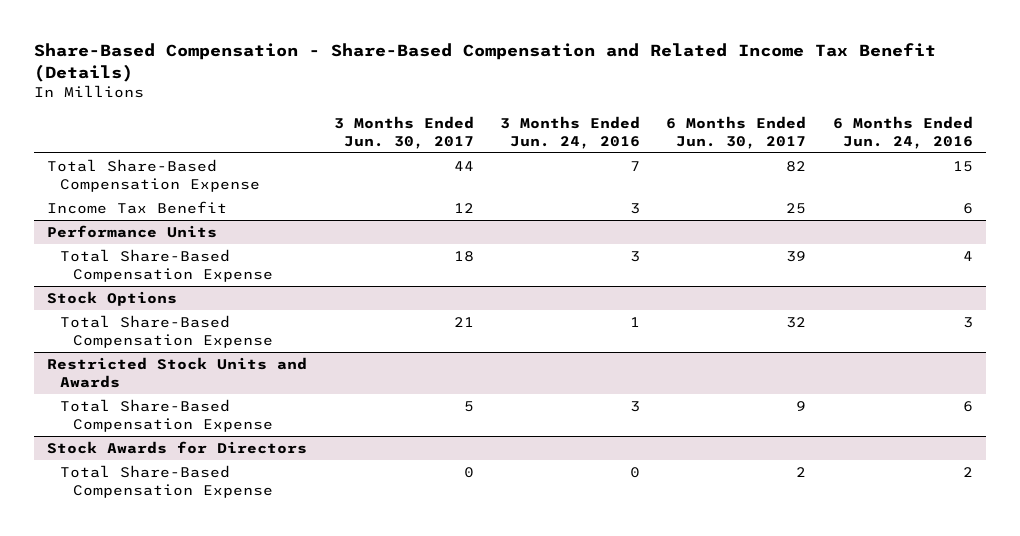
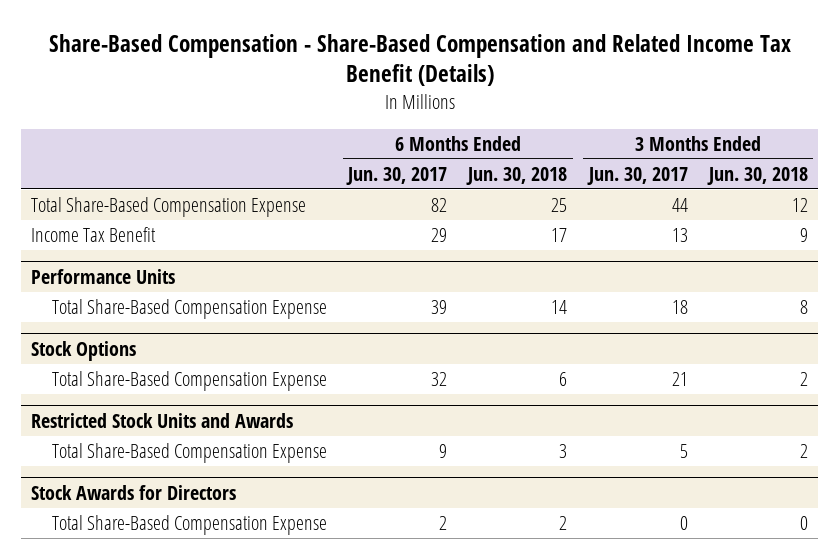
[500,116,641,149] 3 Months Ended Jun. 24, 2016 -> none
[832,116,973,149] 6 Months Ended Jun. 24, 2016 -> none
none -> [466,166,568,185] Jun. 30, 2018
none -> [706,166,808,185] Jun. 30, 2018
[453,203,474,214] 12 -> [671,227,688,242] 13
[786,203,807,215] 25 -> [431,227,448,242] 29

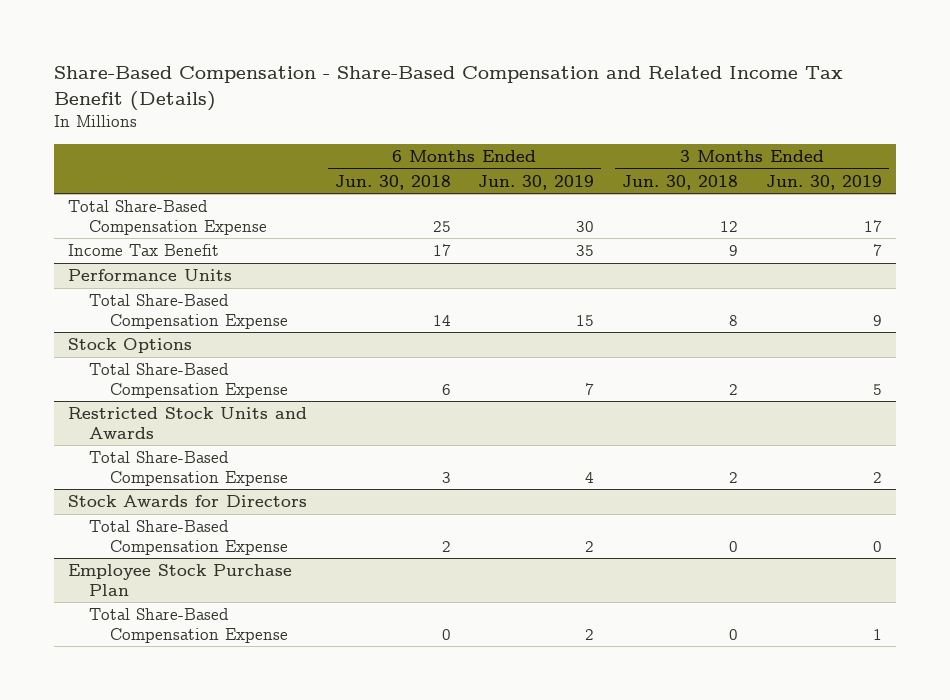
[346,166,448,185] Jun. 30, 2017 -> none
[586,166,688,185] Jun. 30, 2017 -> none
none -> [478,174,595,190] Jun. 30, 2019
none -> [766,174,883,190] Jun. 30, 2019
none -> [67,564,292,596] Employee Stock Purchase Plan
none -> [88,608,288,643] Total Share-Based Compensation Expense

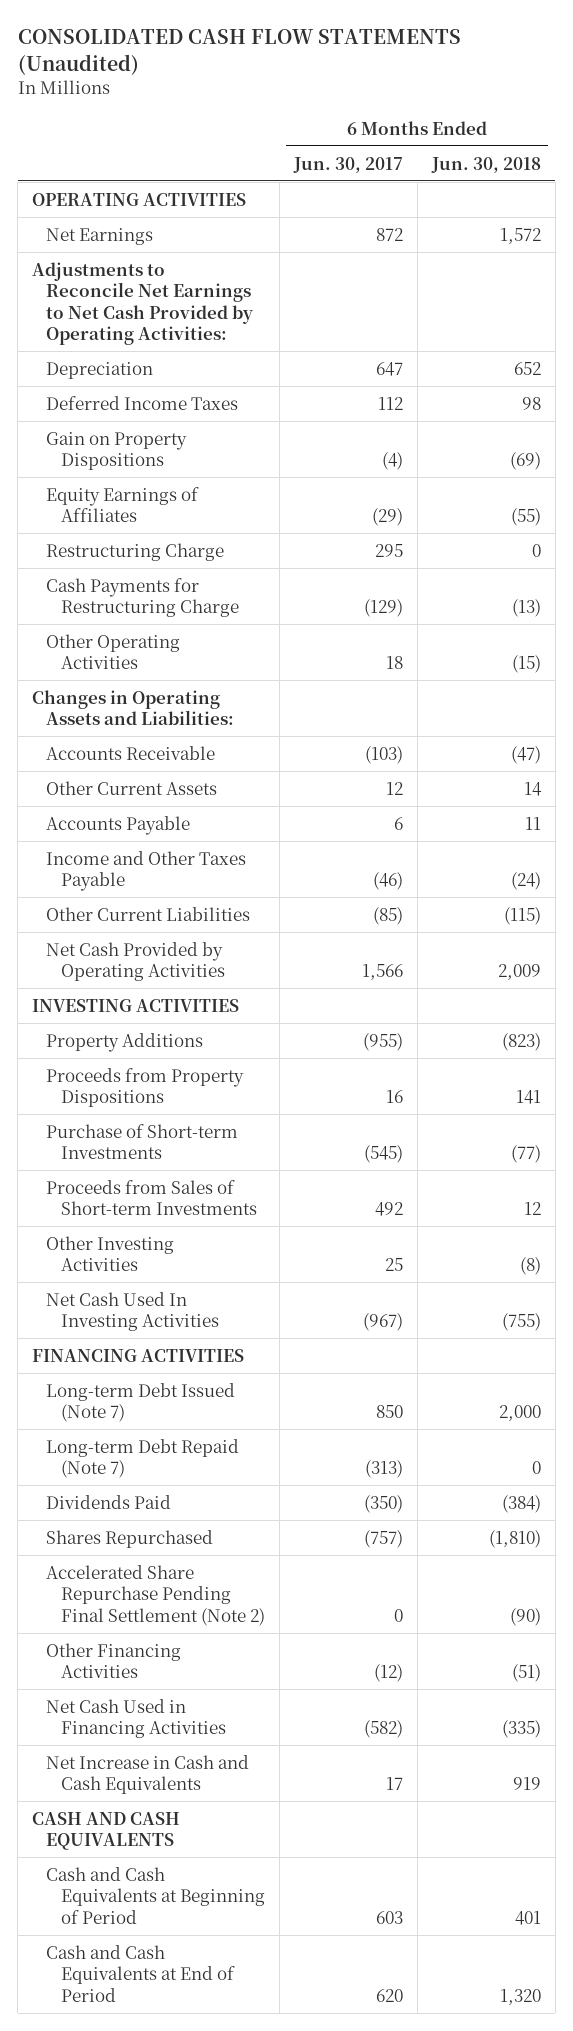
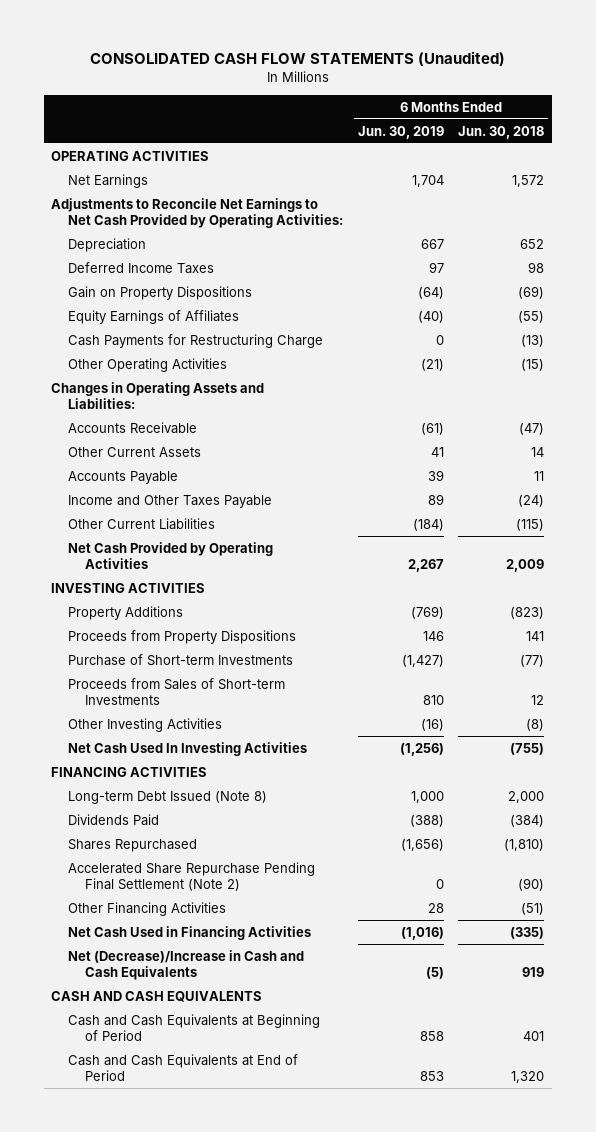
[292,156,403,173] Jun. 30, 2017 -> none
none -> [357,125,444,139] Jun. 30, 2019
[46,542,225,561] Restructuring Charge -> none
[46,1438,240,1479] Long-term Debt Repaid (Note 7) -> none
[46,1382,236,1423] Long-term Debt Issued (Note 7) -> [67,790,267,804] Long-term Debt Issued (Note 8)
[46,1754,250,1795] Net Increase in Cash and Cash Equivalents -> [67,949,304,980] Net (Decrease)/Increase in Cash and Cash Equivalents

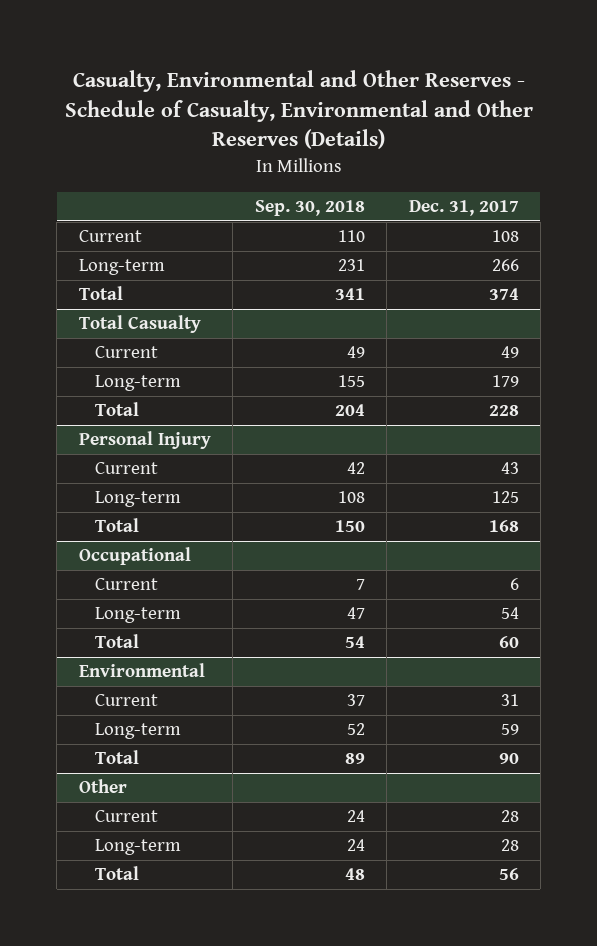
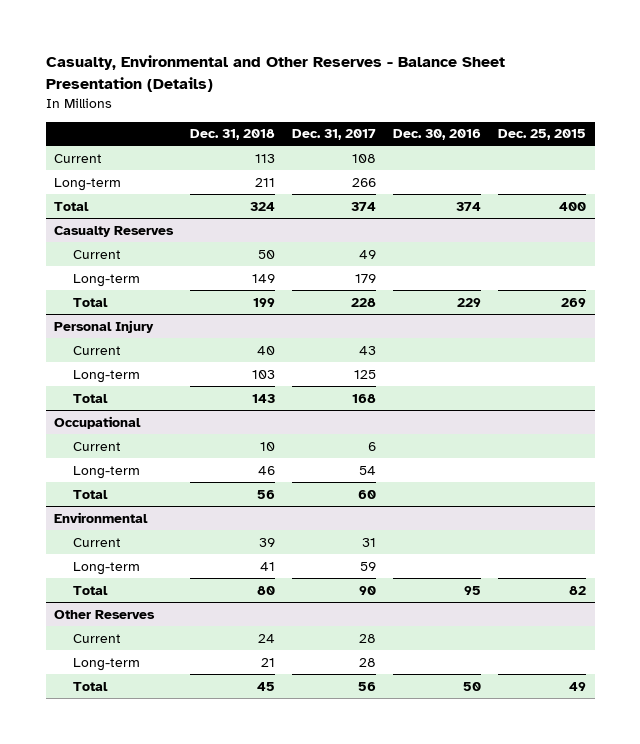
[64,69,533,150] Casualty, Environmental and Other Reserves - Schedule of Casualty, Environmental and Other Reserves (Details) -> [45,55,505,92] Casualty, Environmental and Other Reserves - Balance Sheet Presentation (Details)
[254,200,365,217] Sep. 30, 2018 -> none
none -> [190,129,276,141] Dec. 31, 2018
none -> [393,129,482,141] Dec. 30, 2016
none -> [498,129,587,141] Dec. 25, 2015
[78,315,201,334] Total Casualty -> [54,225,175,237] Casualty Reserves
[78,779,127,794] Other -> [54,609,156,619] Other Reserves

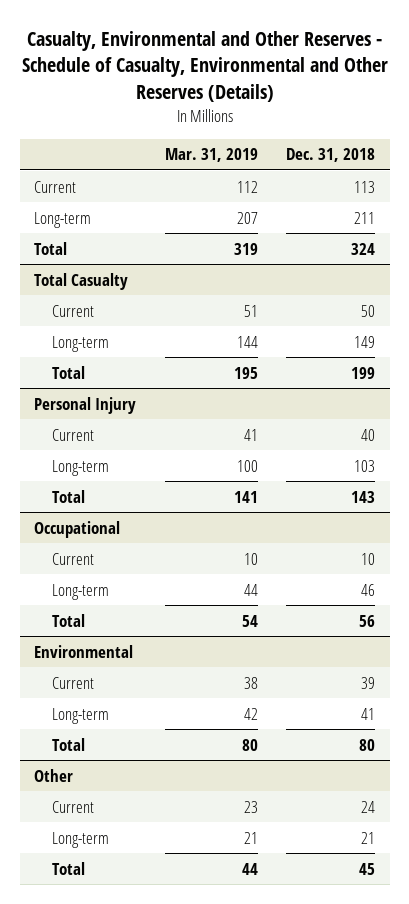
[45,55,505,92] Casualty, Environmental and Other Reserves - Balance Sheet Presentation (Details) -> [21,31,388,102] Casualty, Environmental and Other Reserves - Schedule of Casualty, Environmental and Other Reserves (Details)
[292,129,377,141] Dec. 31, 2017 -> none
[393,129,482,141] Dec. 30, 2016 -> none
[498,129,587,141] Dec. 25, 2015 -> none
none -> [164,148,258,163] Mar. 31, 2019
[54,225,175,237] Casualty Reserves -> [34,272,129,290] Total Casualty
[54,609,156,619] Other Reserves -> [34,768,74,782] Other

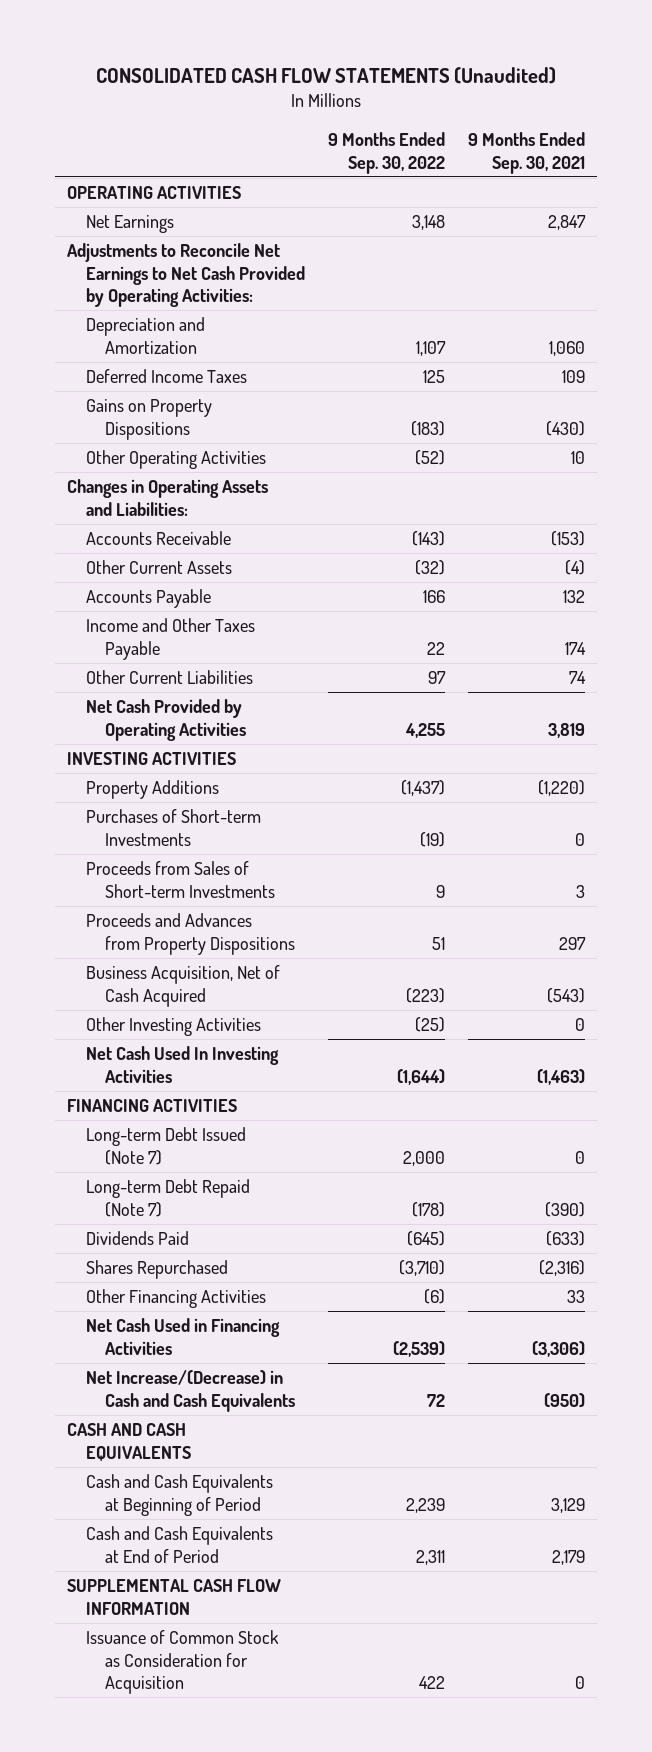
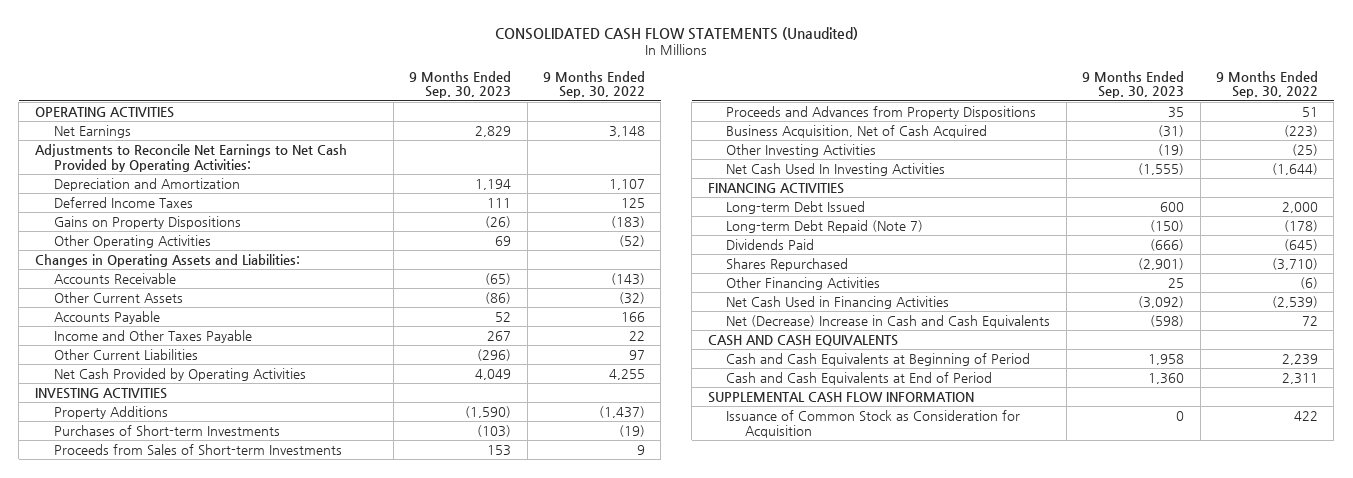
[468,132,586,174] 9 Months Ended Sep. 30, 2021 -> none
none -> [409,70,512,99] 9 Months Ended Sep. 30, 2023
[85,1127,246,1165] Long-term Debt Issued (Note 7) -> [726,200,866,214] Long-term Debt Issued
[85,1370,295,1412] Net Increase/(Decrease) in Cash and Cash Equivalents -> [726,314,1051,328] Net (Decrease) Increase in Cash and Cash Equivalents

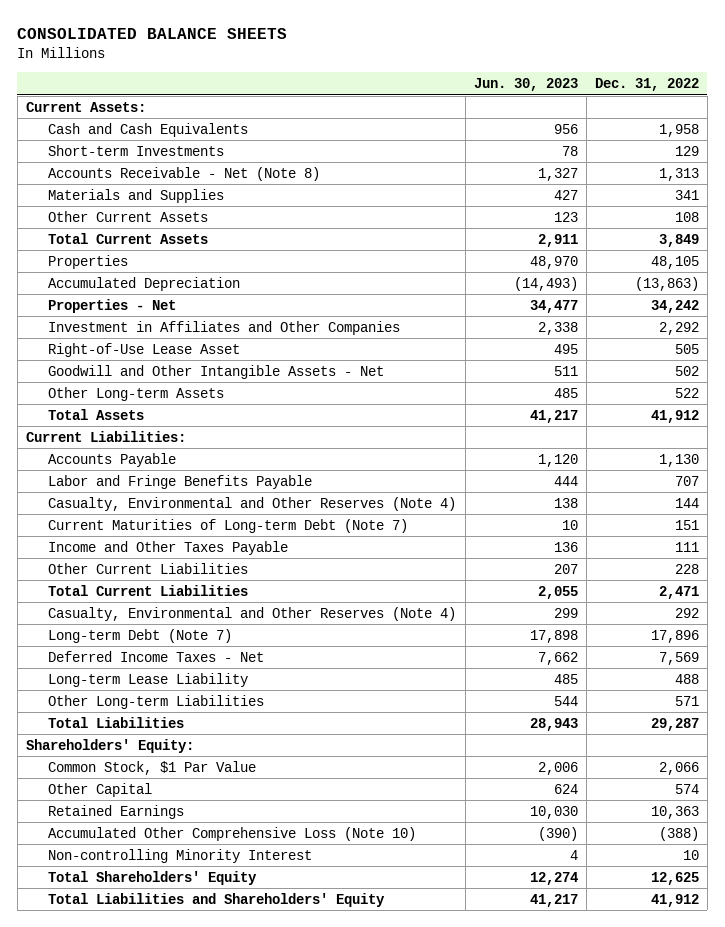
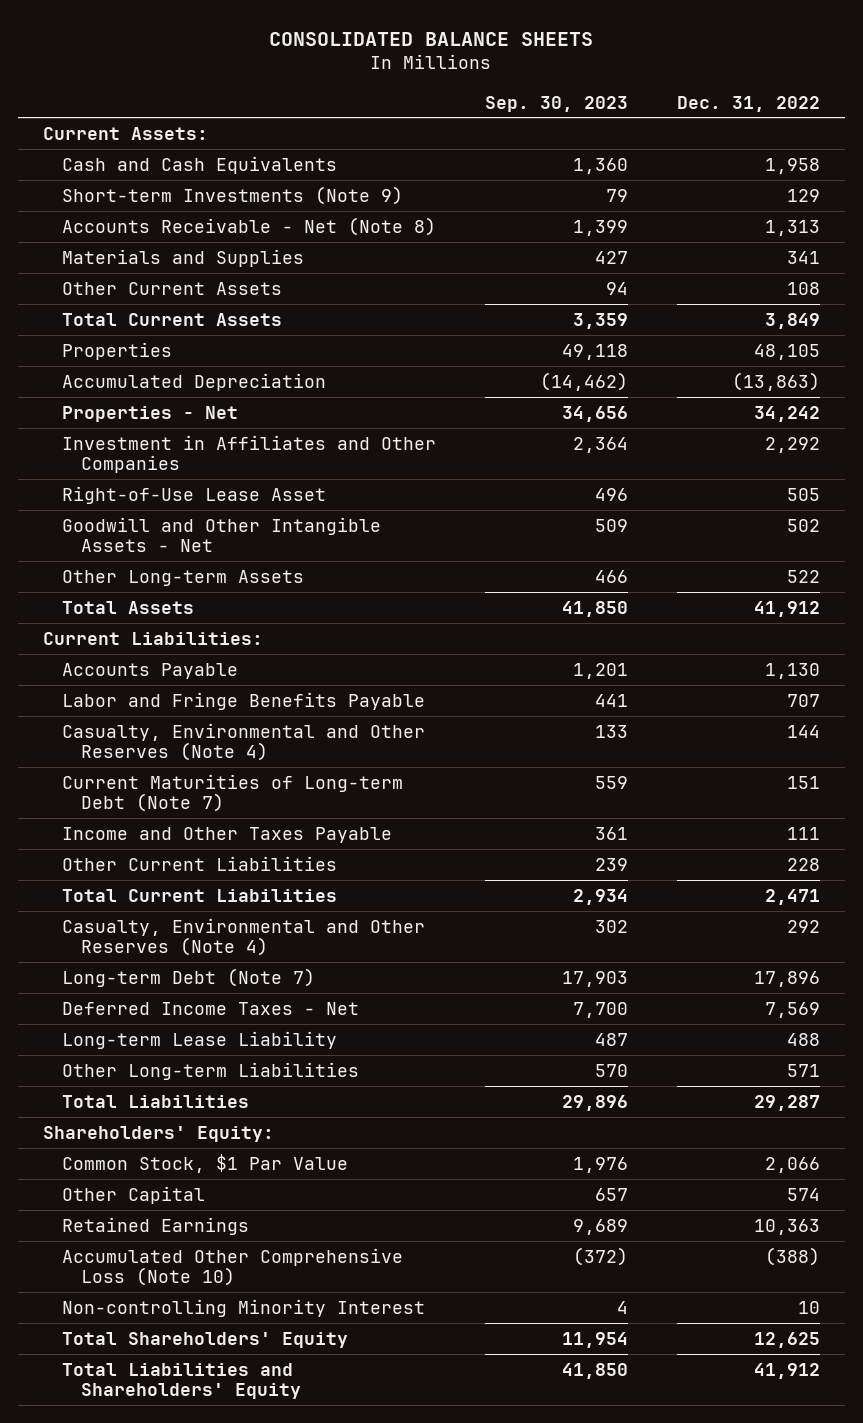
[473,78,578,92] Jun. 30, 2023 -> none
none -> [484,95,628,112] Sep. 30, 2023
[48,144,225,156] Short-term Investments -> [61,185,403,205] Short-term Investments (Note 9)

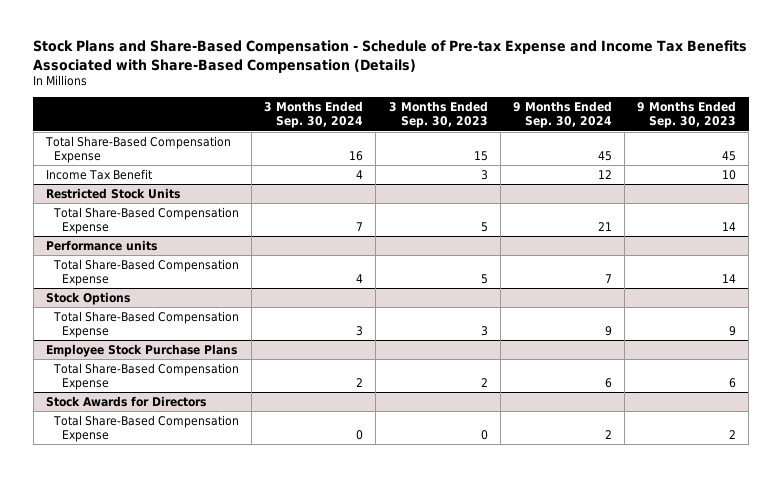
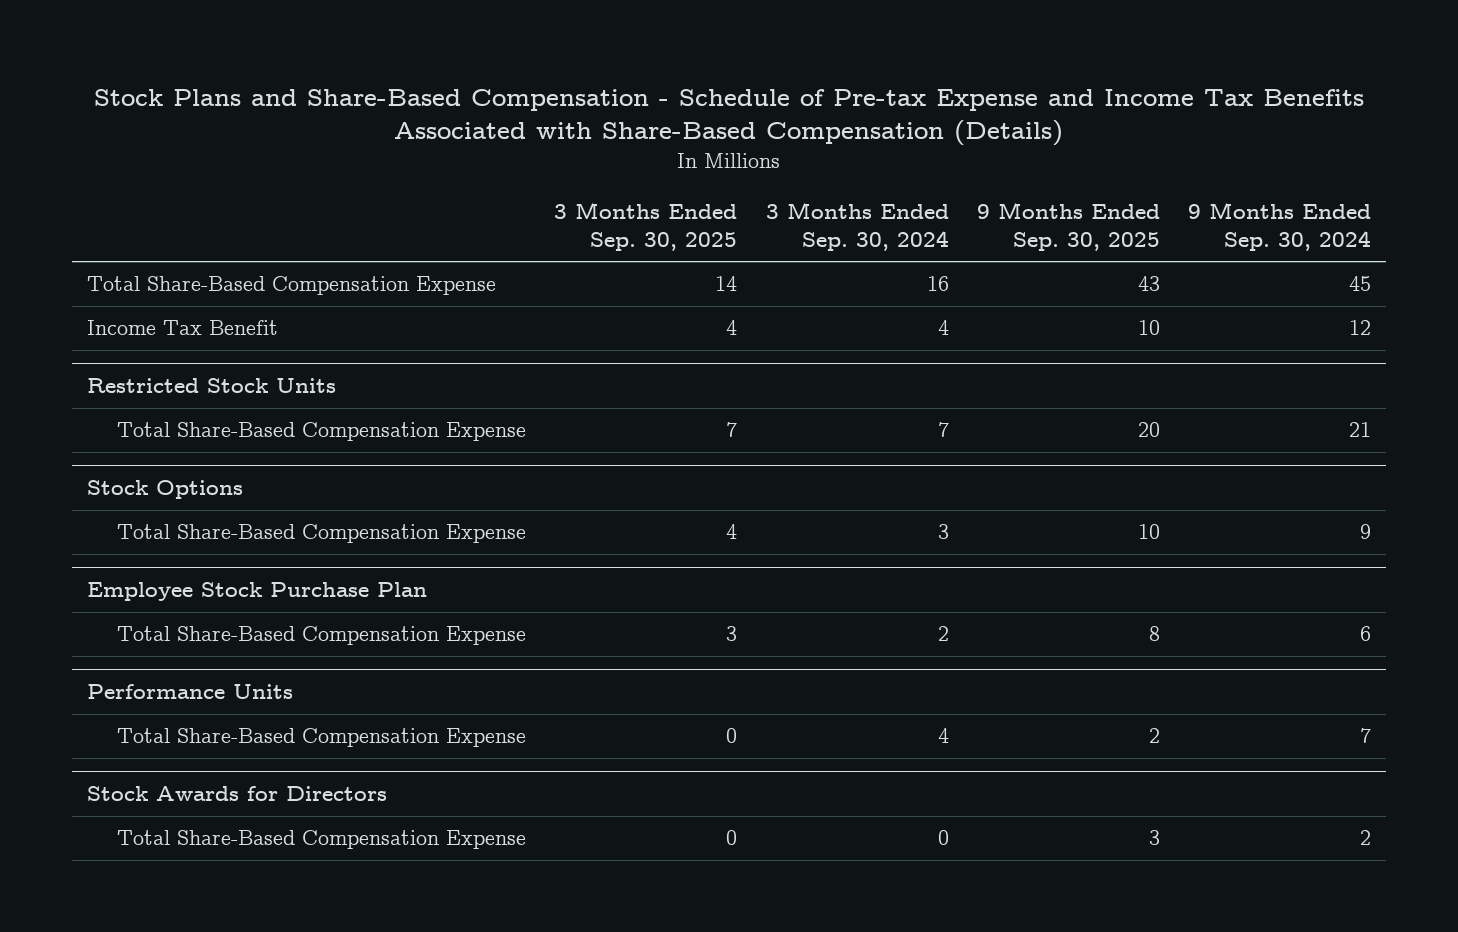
[388,100,488,129] 3 Months Ended Sep. 30, 2023 -> none
[637,100,737,129] 9 Months Ended Sep. 30, 2023 -> none
none -> [554,202,738,251] 3 Months Ended Sep. 30, 2025
none -> [977,202,1161,251] 9 Months Ended Sep. 30, 2025
[45,239,157,251] Performance units -> none
[53,258,240,287] Total Share-Based Compensation Expense -> none
[45,343,237,357] Employee Stock Purchase Plans -> [86,582,427,602] Employee Stock Purchase Plan
none -> [86,684,293,700] Performance Units
none -> [117,728,527,748] Total Share-Based Compensation Expense

